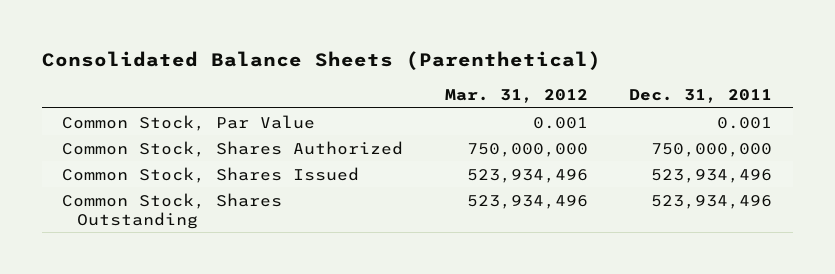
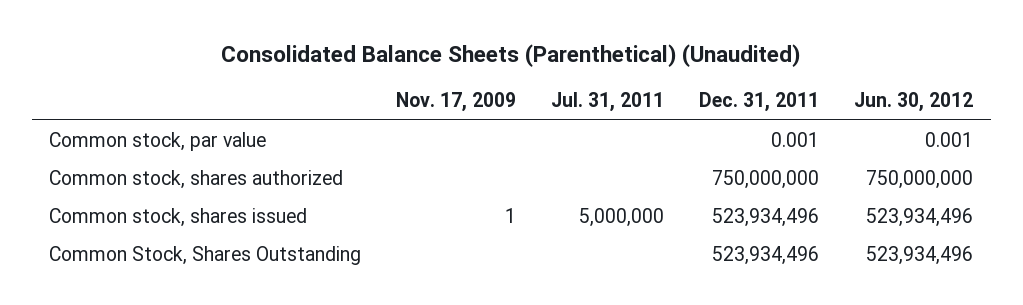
[41,51,601,71] Consolidated Balance Sheets (Parenthetical) -> [221,43,801,67] Consolidated Balance Sheets (Parenthetical) (Unaudited)
[444,89,588,104] Mar. 31, 2012 -> none
none -> [396,92,517,113] Nov. 17, 2009
none -> [551,92,665,113] Jul. 31, 2011
none -> [854,92,974,113] Jun. 30, 2012
[62,114,316,131] Common Stock, Par Value -> [49,132,267,152] Common stock, par value
[62,140,404,157] Common Stock, Shares Authorized -> [49,170,344,190] Common stock, shares authorized
[62,166,360,183] Common Stock, Shares Issued -> [49,208,308,228] Common stock, shares issued

